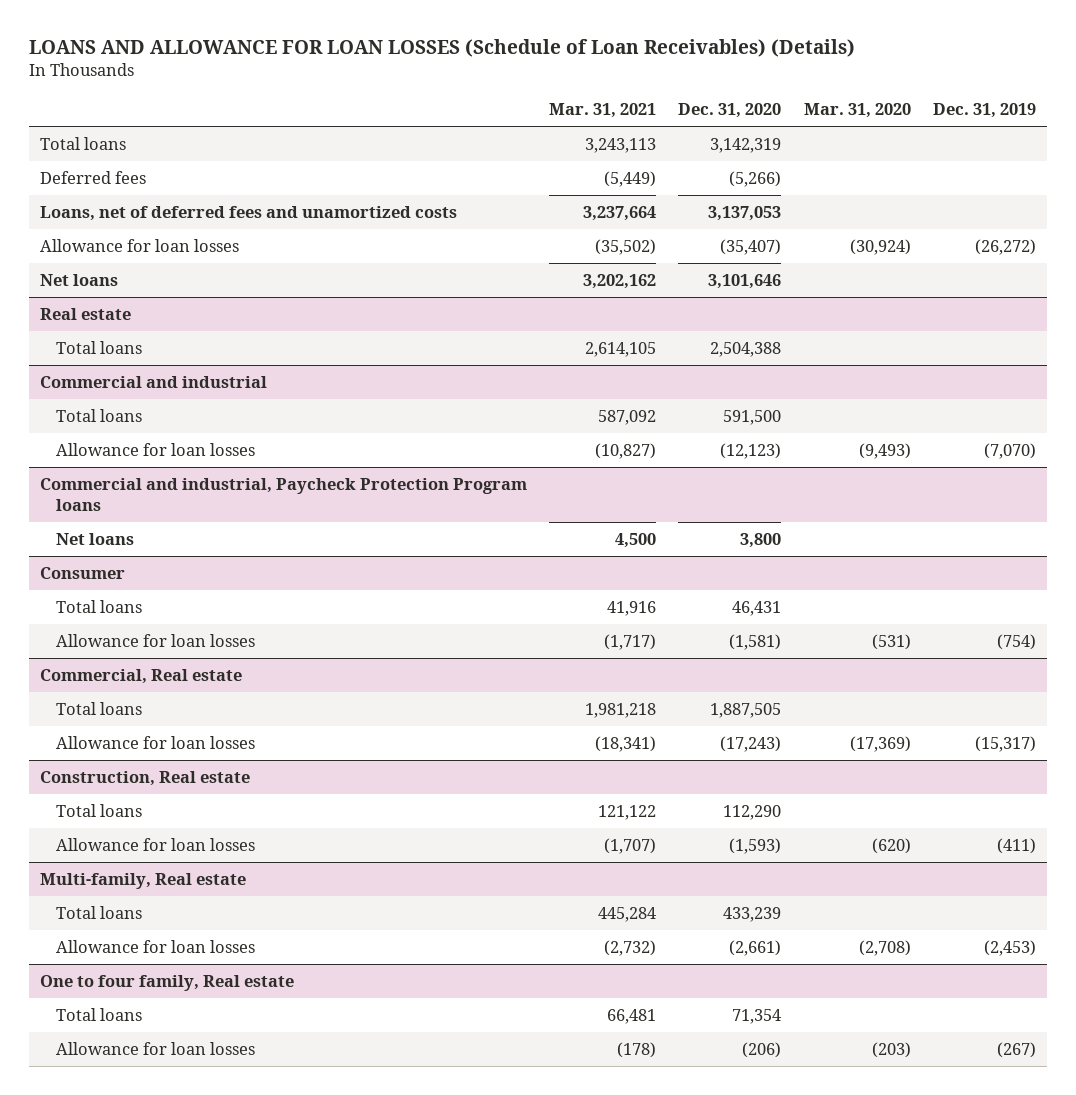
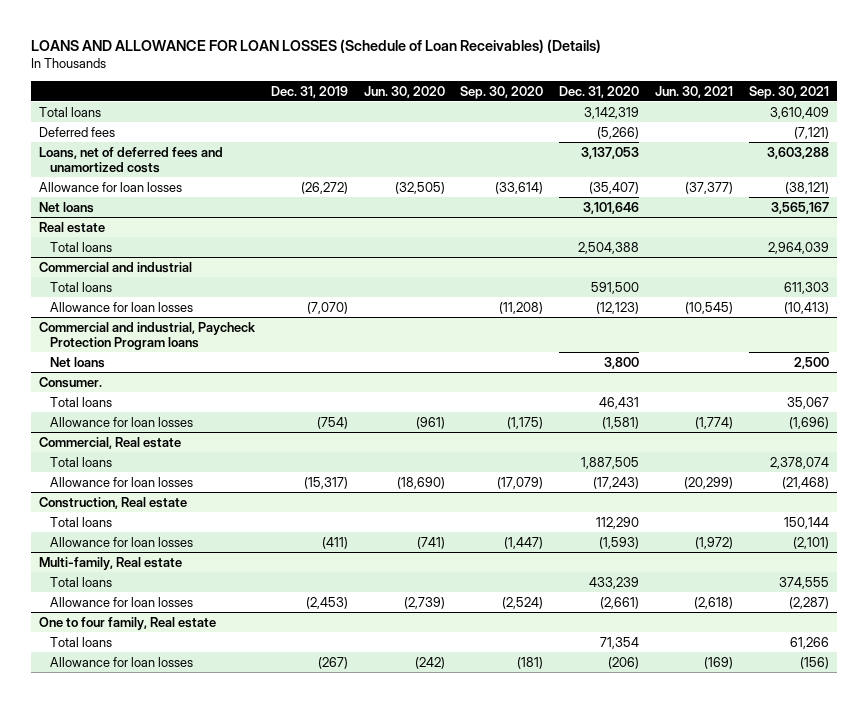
[549,103,657,119] Mar. 31, 2021 -> none
[803,103,911,119] Mar. 31, 2020 -> none
none -> [363,85,445,98] Jun. 30, 2020
none -> [460,85,544,99] Sep. 30, 2020
none -> [655,85,734,98] Jun. 30, 2021
none -> [748,85,829,99] Sep. 30, 2021
[39,566,125,579] Consumer -> [39,376,103,388] Consumer.

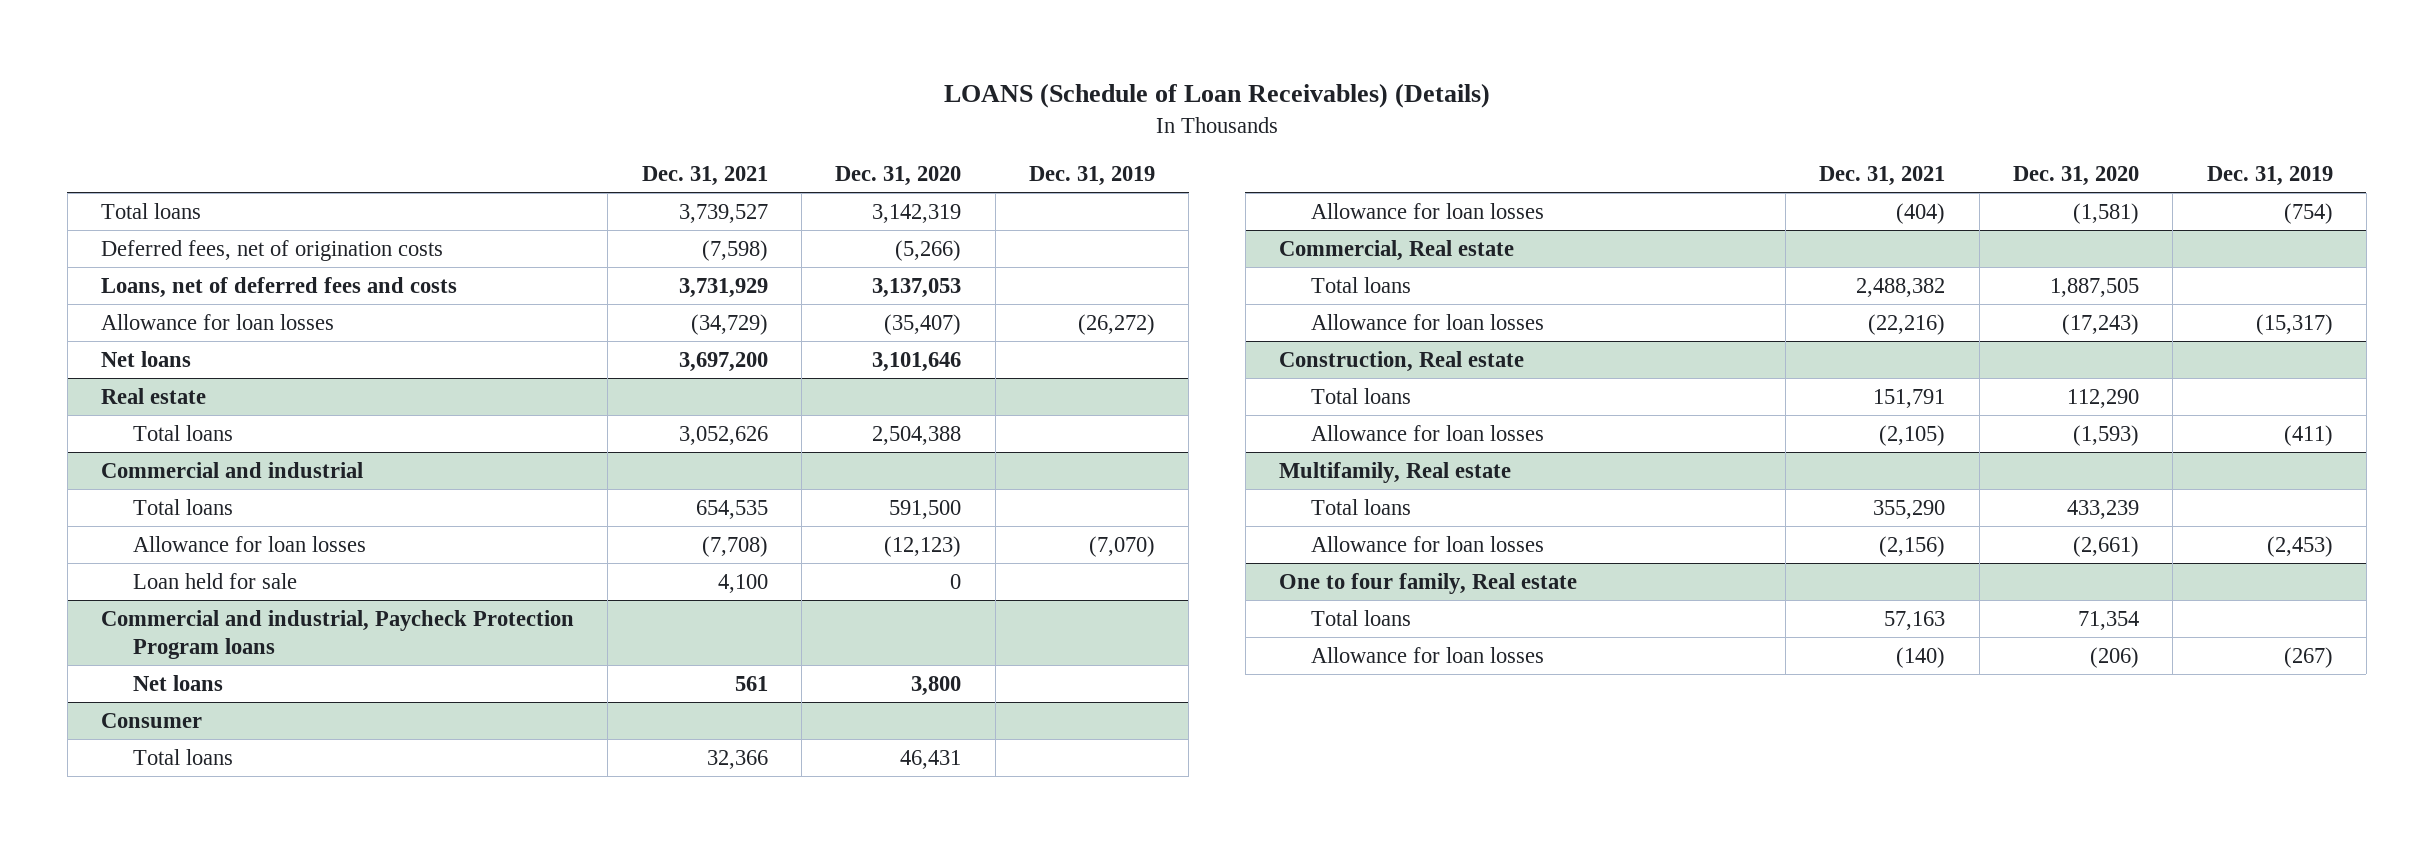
[31,38,602,53] LOANS AND ALLOWANCE FOR LOAN LOSSES (Schedule of Loan Receivables) (Details) -> [943,83,1490,109] LOANS (Schedule of Loan Receivables) (Details)
[363,85,445,98] Jun. 30, 2020 -> none
[460,85,544,99] Sep. 30, 2020 -> none
[655,85,734,98] Jun. 30, 2021 -> none
[748,85,829,99] Sep. 30, 2021 -> none
none -> [641,166,768,187] Dec. 31, 2021
[39,126,116,137] Deferred fees -> [101,239,444,261] Deferred fees, net of origination costs
[39,146,224,173] Loans, net of deferred fees and unamortized costs -> [101,276,458,298] Loans, net of deferred fees and costs
none -> [132,572,297,589] Loan held for sale
[39,376,103,388] Consumer. -> [101,712,203,728] Consumer
[39,556,183,570] Multi-family, Real estate -> none
none -> [1278,461,1511,483] Multifamily, Real estate

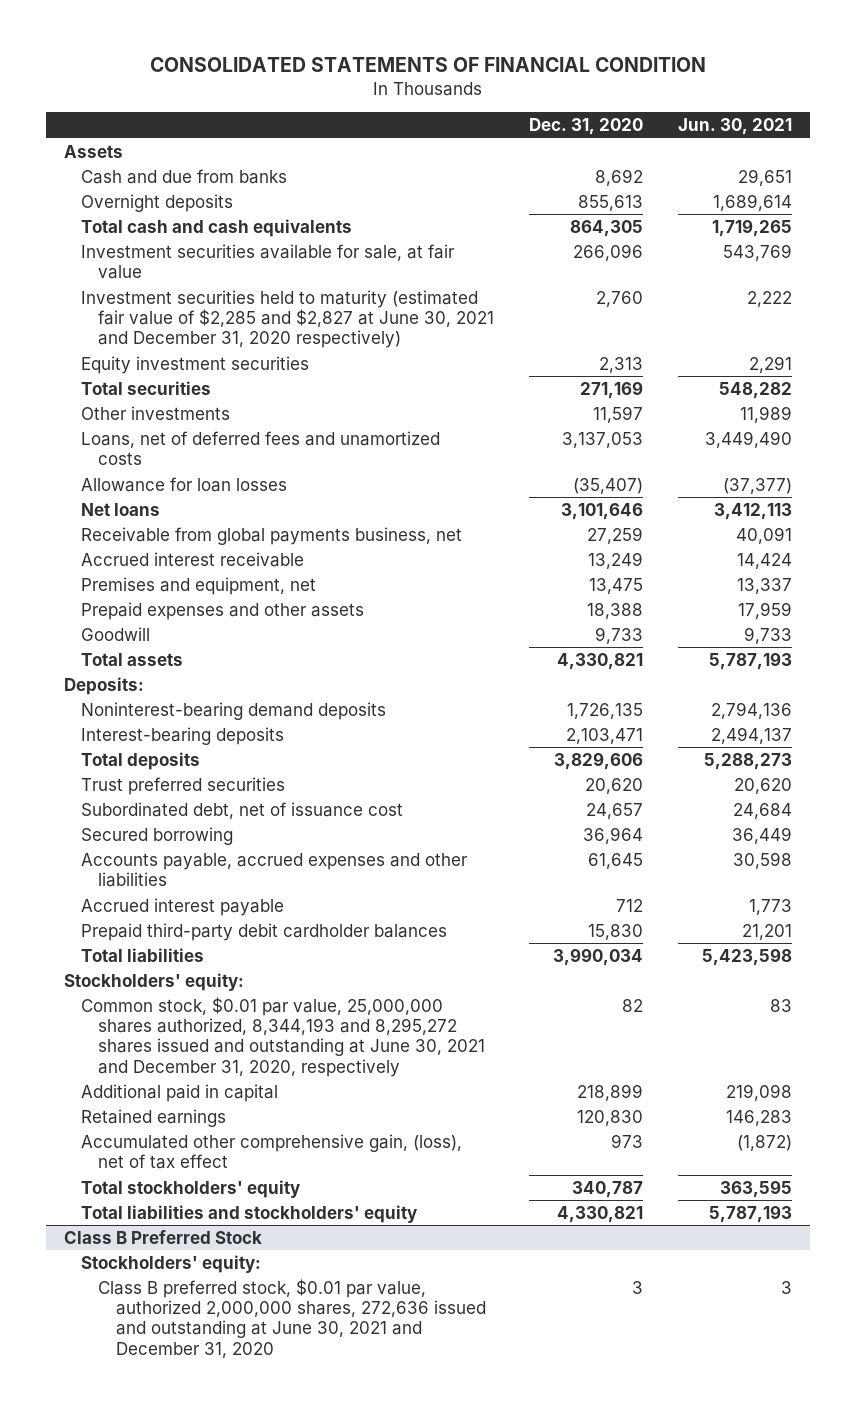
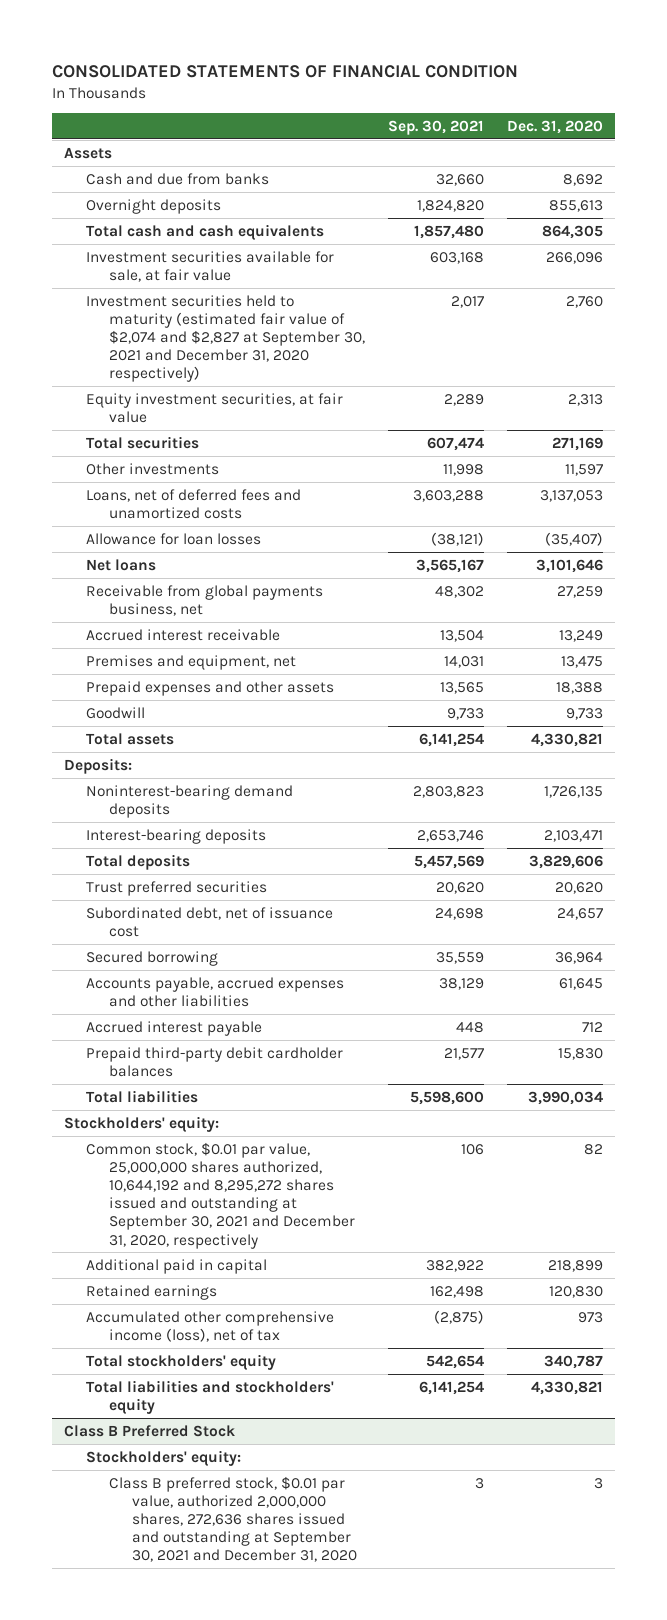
[678,118,793,136] Jun. 30, 2021 -> none
none -> [388,120,485,136] Sep. 30, 2021
[80,289,495,349] Investment securities held to maturity (estimated fair value of $2,285 and $2,827 at June 30, 2021 and December 31, 2020 respectively) -> [86,294,366,383] Investment securities held to maturity (estimated fair value of $2,074 and $2,827 at September 30, 2021 and December 31, 2020 respectively)
[80,355,309,374] Equity investment securities -> [86,392,344,423] Equity investment securities, at fair value
[80,996,486,1077] Common stock, $0.01 par value, 25,000,000 shares authorized, 8,344,193 and 8,295,272 shares issued and outstanding at June 30, 2021 and December 31, 2020, respectively -> [86,1141,356,1249] Common stock, $0.01 par value, 25,000,000 shares authorized, 10,644,192 and 8,295,272 shares issued and outstanding at September 30, 2021 and December 31, 2020, respectively
[80,1133,462,1170] Accumulated other comprehensive gain, (loss), net of tax effect -> [86,1310,335,1342] Accumulated other comprehensive income (loss), net of tax
[98,1278,486,1358] Class B preferred stock, $0.01 par value, authorized 2,000,000 shares, 272,636 issued and outstanding at June 30, 2021 and December 31, 2020 -> [109,1475,357,1563] Class B preferred stock, $0.01 par value, authorized 2,000,000 shares, 272,636 shares issued and outstanding at September 30, 2021 and December 31, 2020

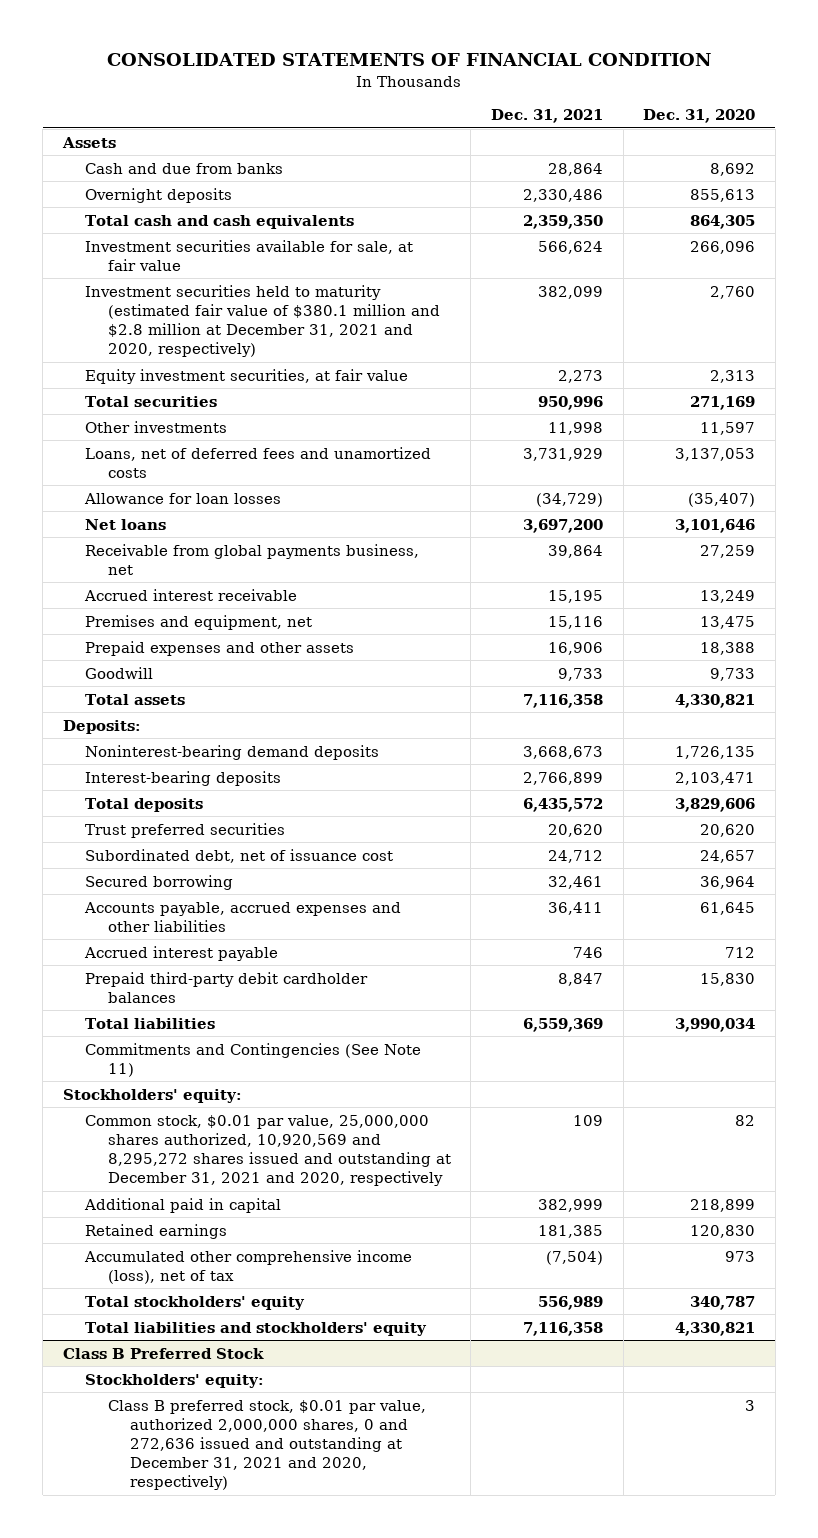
[388,120,485,136] Sep. 30, 2021 -> none
none -> [490,109,603,124] Dec. 31, 2021
[86,294,366,383] Investment securities held to maturity (estimated fair value of $2,074 and $2,827 at September 30, 2021 and December 31, 2020 respectively) -> [85,284,440,358] Investment securities held to maturity (estimated fair value of $380.1 million and $2.8 million at December 31, 2021 and 2020, respectively)
none -> [85,1042,422,1077] Commitments and Contingencies (See Note 11)
[86,1141,356,1249] Common stock, $0.01 par value, 25,000,000 shares authorized, 10,644,192 and 8,295,272 shares issued and outstanding at September 30, 2021 and December 31, 2020, respectively -> [85,1114,451,1187] Common stock, $0.01 par value, 25,000,000 shares authorized, 10,920,569 and 8,295,272 shares issued and outstanding at December 31, 2021 and 2020, respectively
[109,1475,357,1563] Class B preferred stock, $0.01 par value, authorized 2,000,000 shares, 272,636 shares issued and outstanding at September 30, 2021 and December 31, 2020 -> [107,1399,426,1491] Class B preferred stock, $0.01 par value, authorized 2,000,000 shares, 0 and 272,636 issued and outstanding at December 31, 2021 and 2020, respectively)

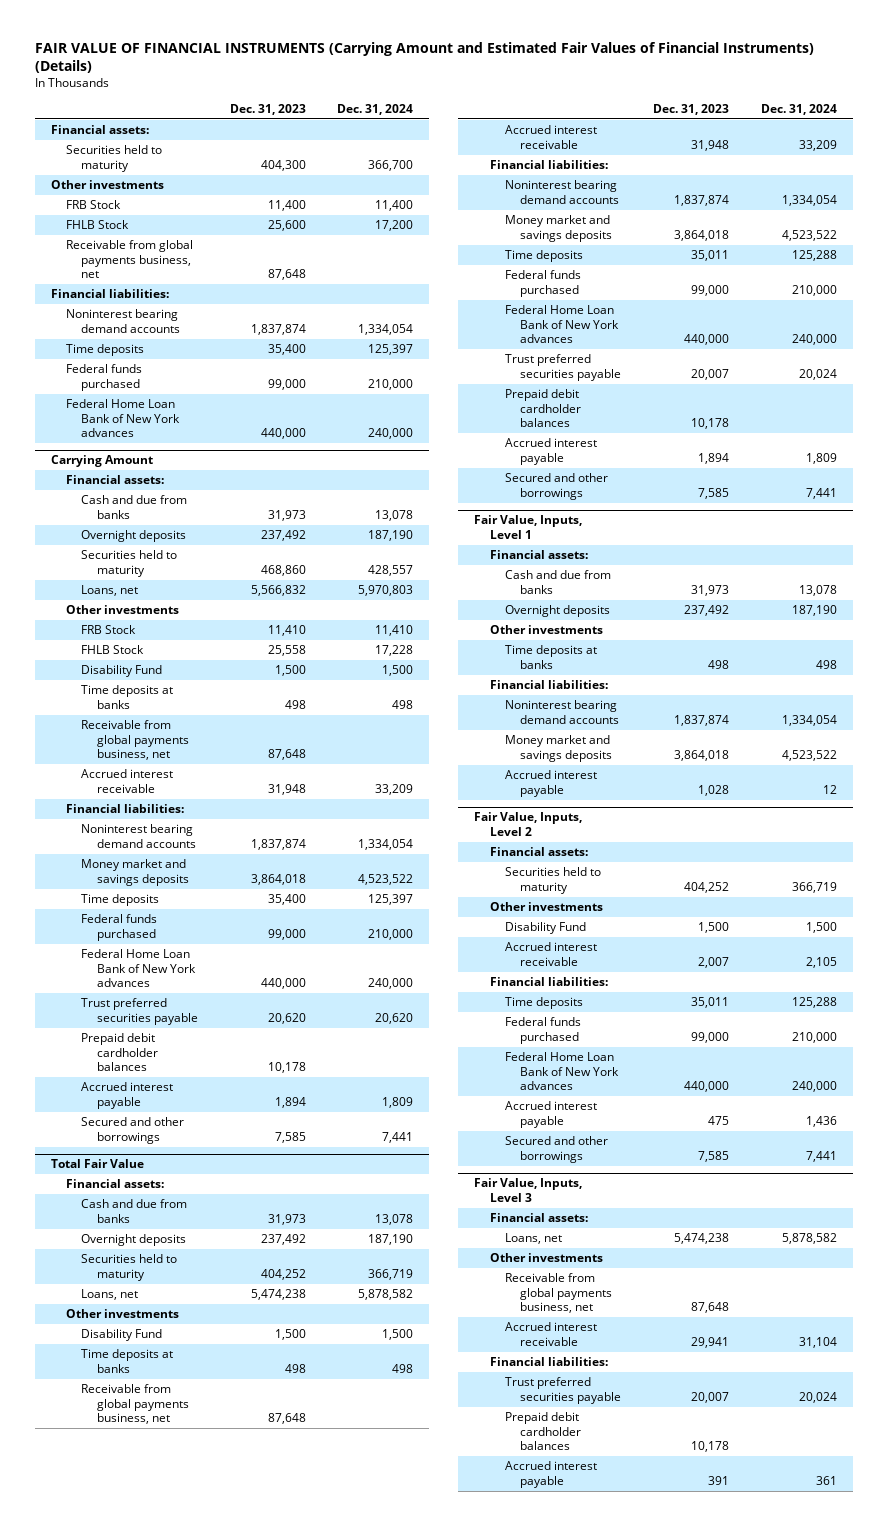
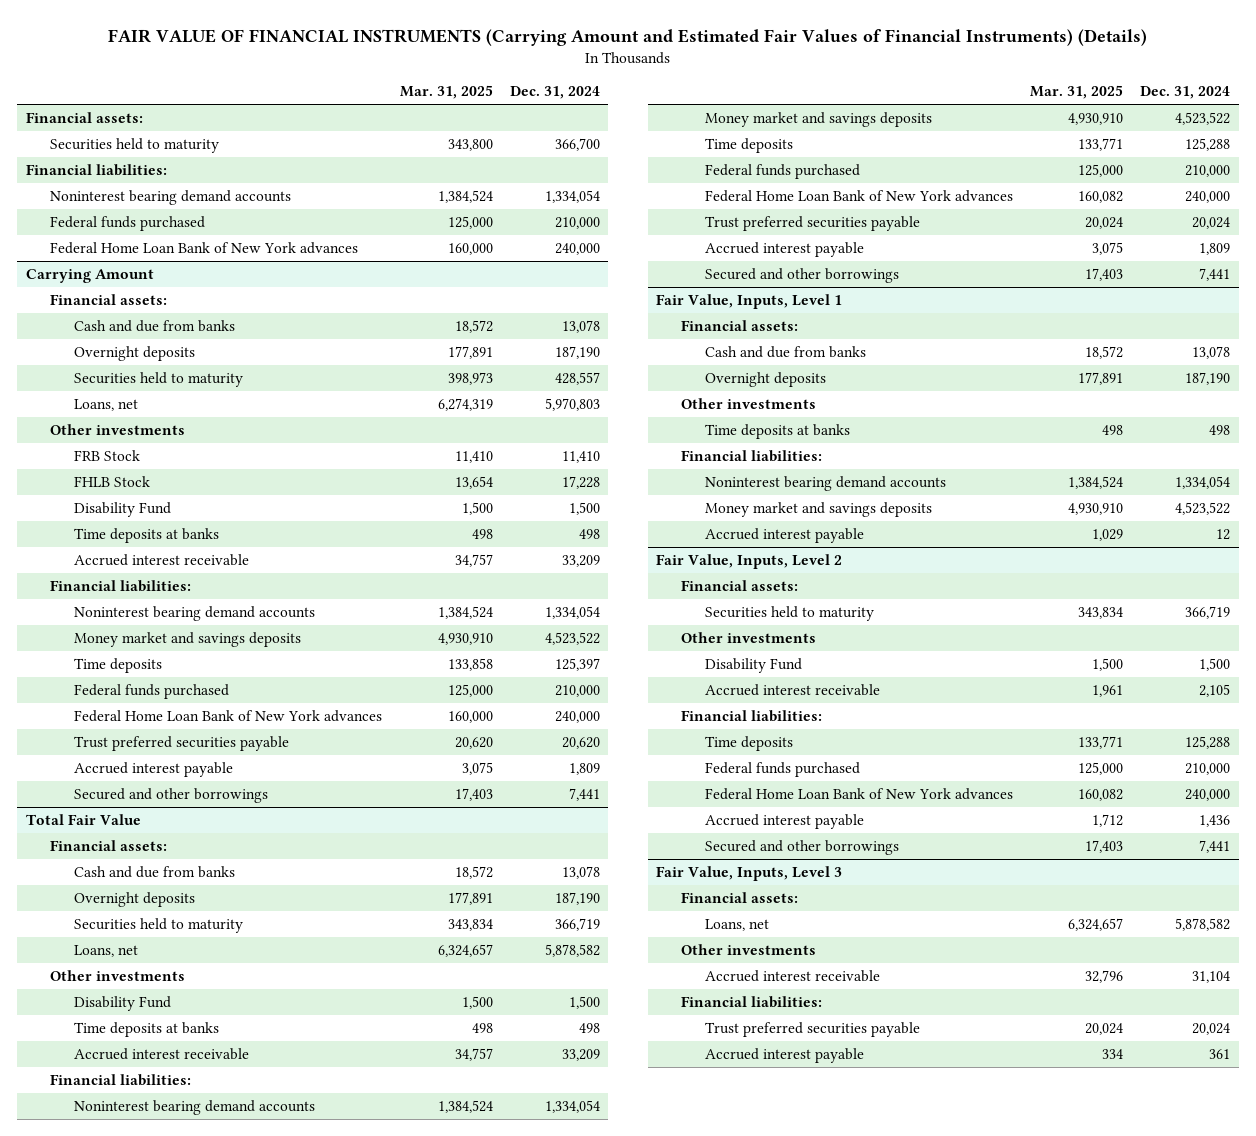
[229,103,306,115] Dec. 31, 2023 -> none
none -> [399,85,493,100] Mar. 31, 2025
[50,180,164,190] Other investments -> none
[66,200,122,210] FRB Stock -> none
[66,220,130,230] FHLB Stock -> none
[66,240,194,279] Receivable from global payments business, net -> none
[66,344,145,357] Time deposits -> none
[81,720,189,761] Receivable from global payments business, net -> none
[81,1033,158,1072] Prepaid debit cardholder balances -> none
[81,1384,189,1425] Receivable from global payments business, net -> none
[505,389,582,428] Prepaid debit cardholder balances -> none
[505,1273,613,1314] Receivable from global payments business, net -> none
[505,1412,582,1451] Prepaid debit cardholder balances -> none

